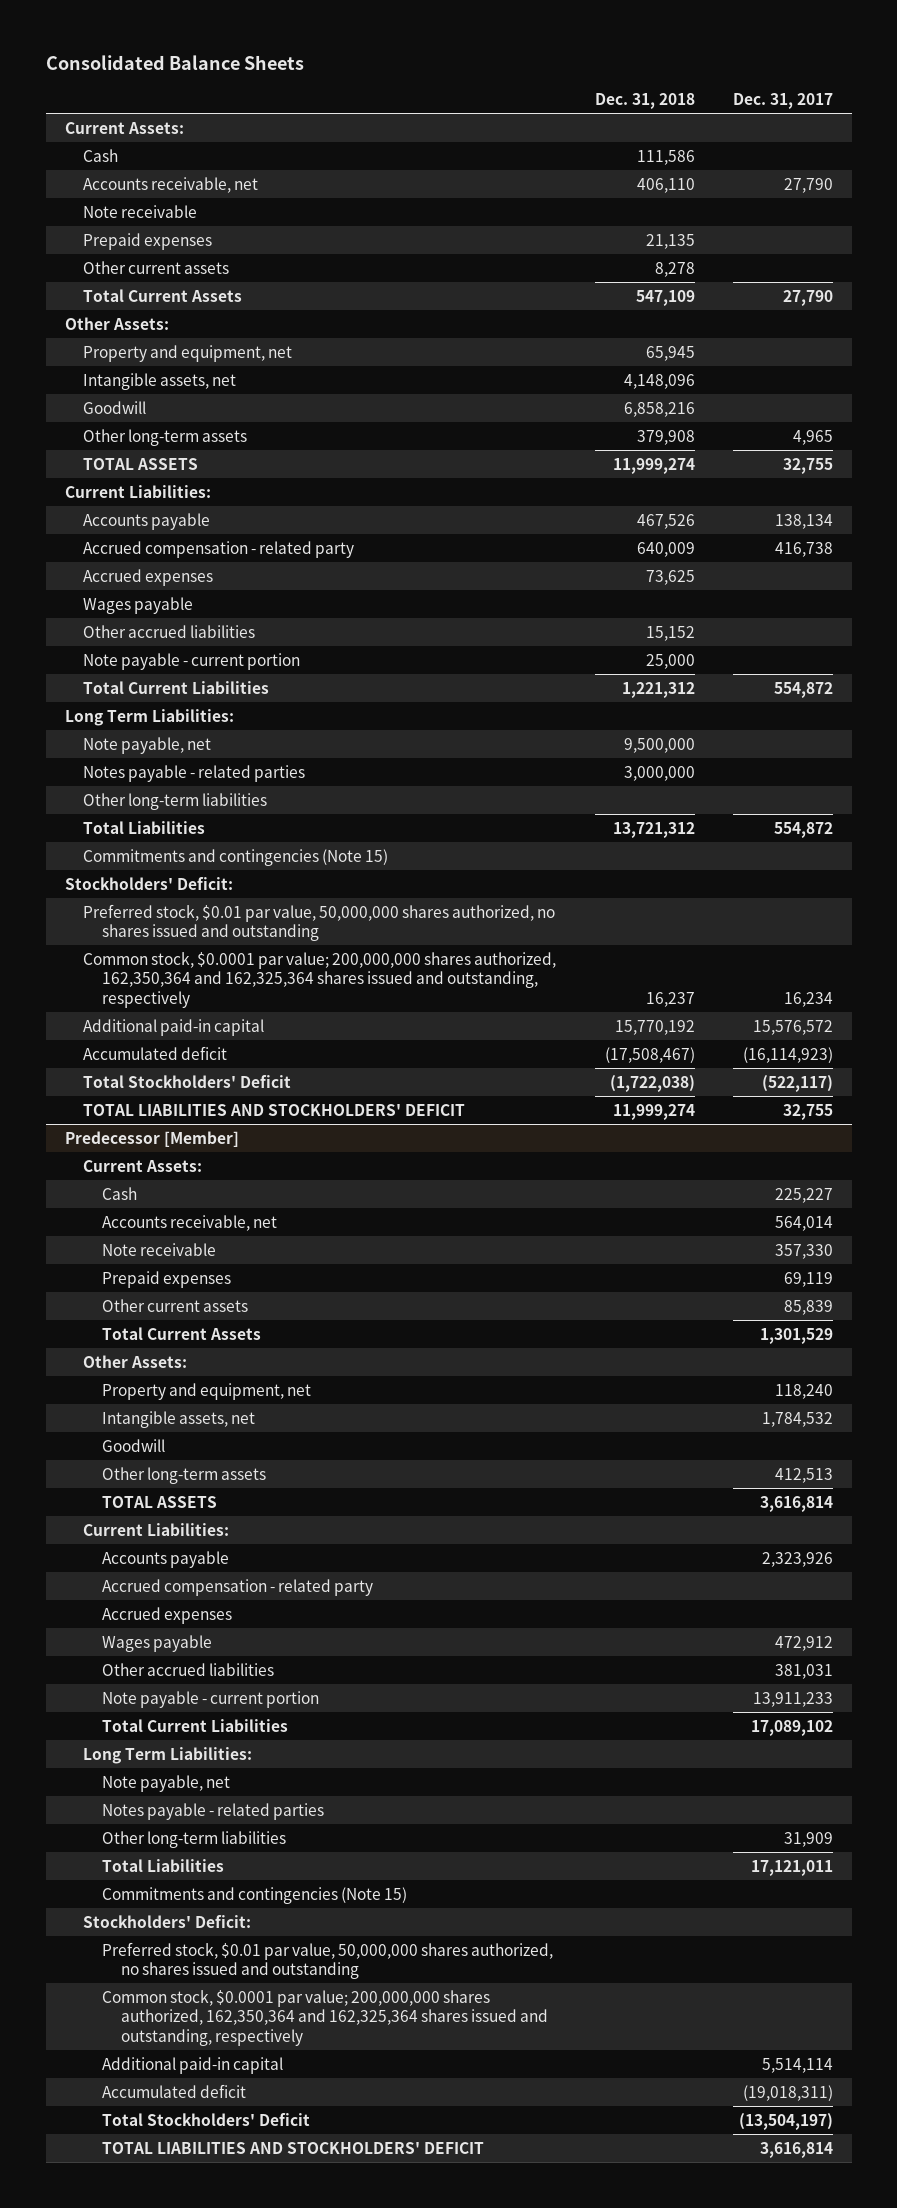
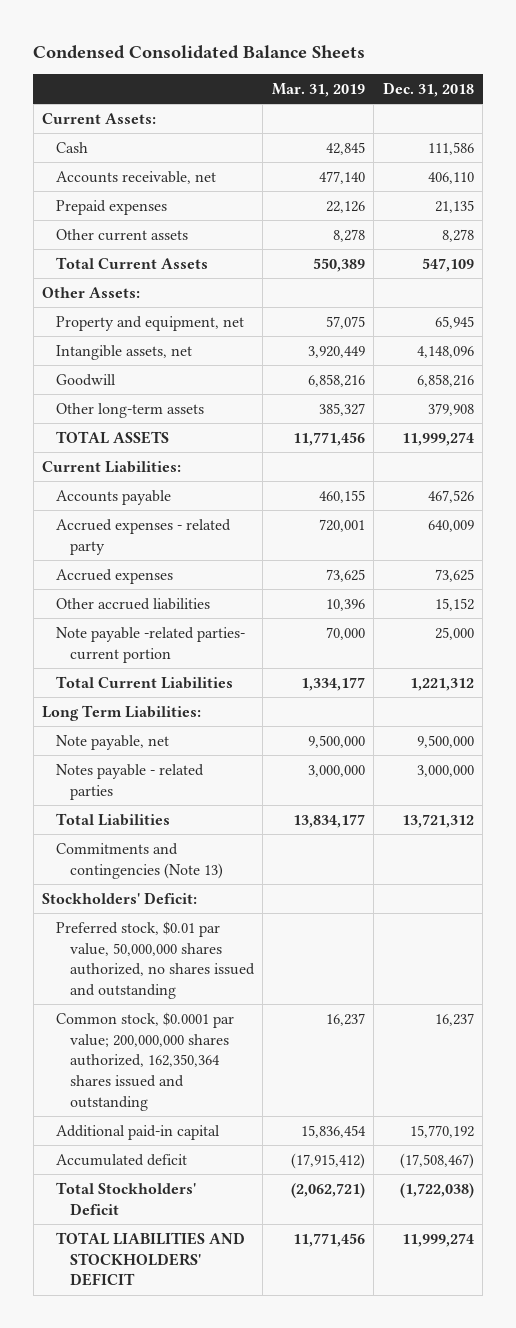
[45,54,304,70] Consolidated Balance Sheets -> [33,45,366,60] Condensed Consolidated Balance Sheets
[732,92,833,109] Dec. 31, 2017 -> none
none -> [271,82,365,97] Mar. 31, 2019
[83,204,198,218] Note receivable -> none
[83,540,355,558] Accrued compensation - related party -> [56,518,232,555] Accrued expenses - related party
[83,596,194,614] Wages payable -> none
[83,652,301,670] Note payable - current portion -> [56,626,246,663] Note payable -related parties- current portion
[83,792,268,810] Other long-term liabilities -> none
[83,848,389,866] Commitments and contingencies (Note 15) -> [56,842,223,879] Commitments and contingencies (Note 13)
[83,951,557,1008] Common stock, $0.0001 par value; 200,000,000 shares authorized, 162,350,364 and 162,325,364 shares issued and outstanding, respectively -> [56,1011,235,1111] Common stock, $0.0001 par value; 200,000,000 shares authorized, 162,350,364 shares issued and outstanding
[64,1130,239,1147] Predecessor [Member] -> none
[83,1159,203,1172] Current Assets: -> none
[102,1186,138,1200] Cash -> none
[102,1214,278,1231] Accounts receivable, net -> none
[102,1242,217,1256] Note receivable -> none
[102,1270,232,1288] Prepaid expenses -> none
[102,1298,249,1312] Other current assets -> none
[102,1326,262,1340] Total Current Assets -> none
[83,1354,188,1368] Other Assets: -> none
[102,1382,312,1400] Property and equipment, net -> none
[102,1410,256,1428] Intangible assets, net -> none
[102,1438,166,1452] Goodwill -> none
[102,1466,267,1484] Other long-term assets -> none
[102,1495,218,1508] TOTAL ASSETS -> none
[83,1522,230,1536] Current Liabilities: -> none
[102,1550,230,1568] Accounts payable -> none
[102,1578,374,1596] Accrued compensation - related party -> none
[102,1606,233,1624] Accrued expenses -> none
[102,1634,213,1652] Wages payable -> none
[102,1662,275,1676] Other accrued liabilities -> none
[102,1690,320,1708] Note payable - current portion -> none
[102,1718,289,1732] Total Current Liabilities -> none
[83,1746,253,1764] Long Term Liabilities: -> none
[102,1774,231,1792] Note payable, net -> none
[102,1802,325,1820] Notes payable - related parties -> none
[102,1830,287,1848] Other long-term liabilities -> none
[102,1858,225,1872] Total Liabilities -> none
[102,1886,408,1904] Commitments and contingencies (Note 15) -> none
[83,1914,252,1928] Stockholders' Deficit: -> none
[102,1941,554,1980] Preferred stock, $0.01 par value, 50,000,000 shares authorized, no shares issued and outstanding -> none
[102,1989,548,2046] Common stock, $0.0001 par value; 200,000,000 shares authorized, 162,350,364 and 162,325,364 shares issued and outstanding, respectively -> none
[102,2056,284,2074] Additional paid-in capital -> none
[102,2083,247,2098] Accumulated deficit -> none
[102,2112,311,2126] Total Stockholders' Deficit -> none
[102,2141,485,2154] TOTAL LIABILITIES AND STOCKHOLDERS' DEFICIT -> none

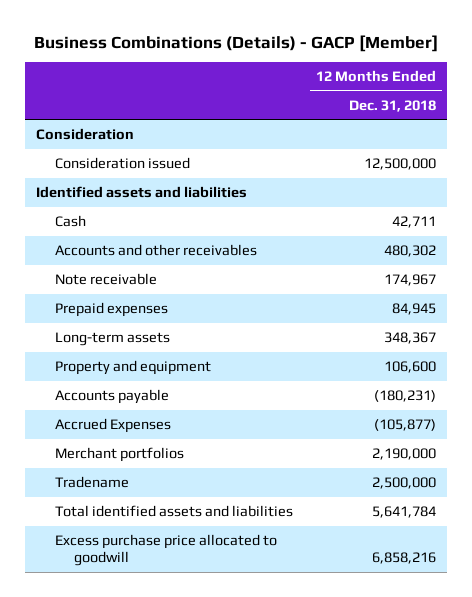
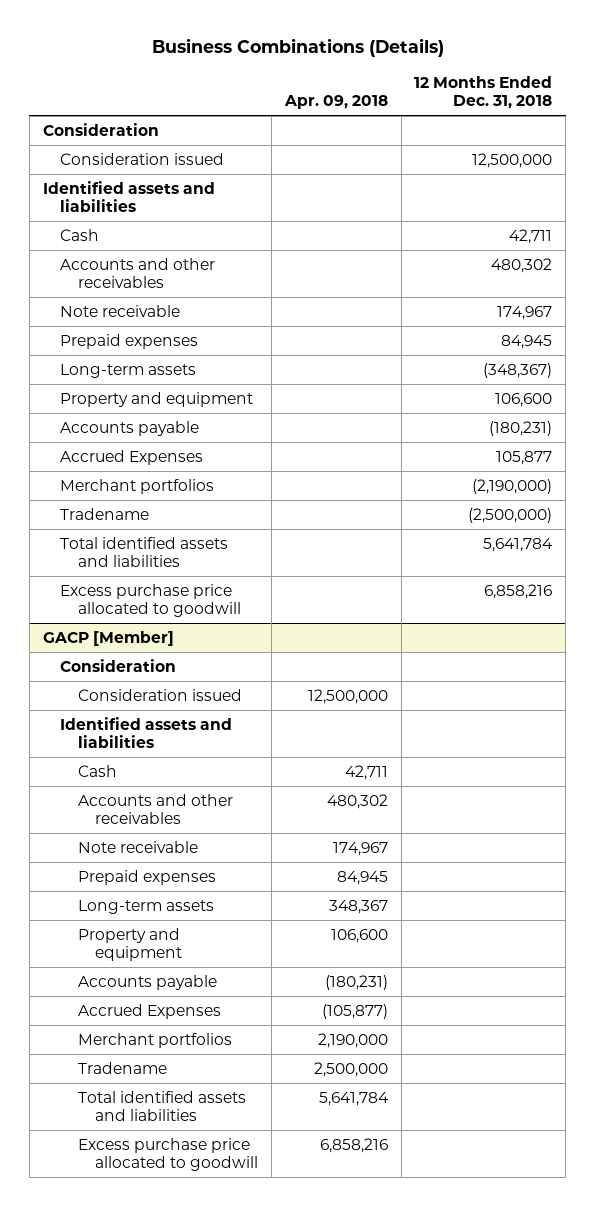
[34,34,439,52] Business Combinations (Details) - GACP [Member] -> [151,38,444,58] Business Combinations (Details)
none -> [283,95,388,110] Apr. 09, 2018
[383,332,436,345] 348,367 -> [483,362,553,378] (348,367)
[373,419,436,432] (105,877) -> [496,450,553,465] 105,877
[371,448,436,461] 2,190,000 -> [472,478,553,494] (2,190,000)
[371,477,436,490] 2,500,000 -> [468,507,553,523] (2,500,000)
none -> [42,630,174,646] GACP [Member]
none -> [60,658,177,672] Consideration
none -> [77,688,242,701] Consideration issued
none -> [60,716,233,748] Identified assets and liabilities
none -> [77,764,117,777] Cash
none -> [77,793,233,824] Accounts and other receivables
none -> [77,840,198,853] Note receivable
none -> [77,869,216,885] Prepaid expenses
none -> [77,899,214,914] Long-term assets
none -> [77,927,182,961] Property and equipment
none -> [77,974,217,990] Accounts payable
none -> [77,1003,221,1019] Accrued Expenses
none -> [77,1032,232,1048] Merchant portfolios
none -> [77,1061,167,1074] Tradename
none -> [77,1090,246,1121] Total identified assets and liabilities
none -> [77,1137,258,1171] Excess purchase price allocated to goodwill

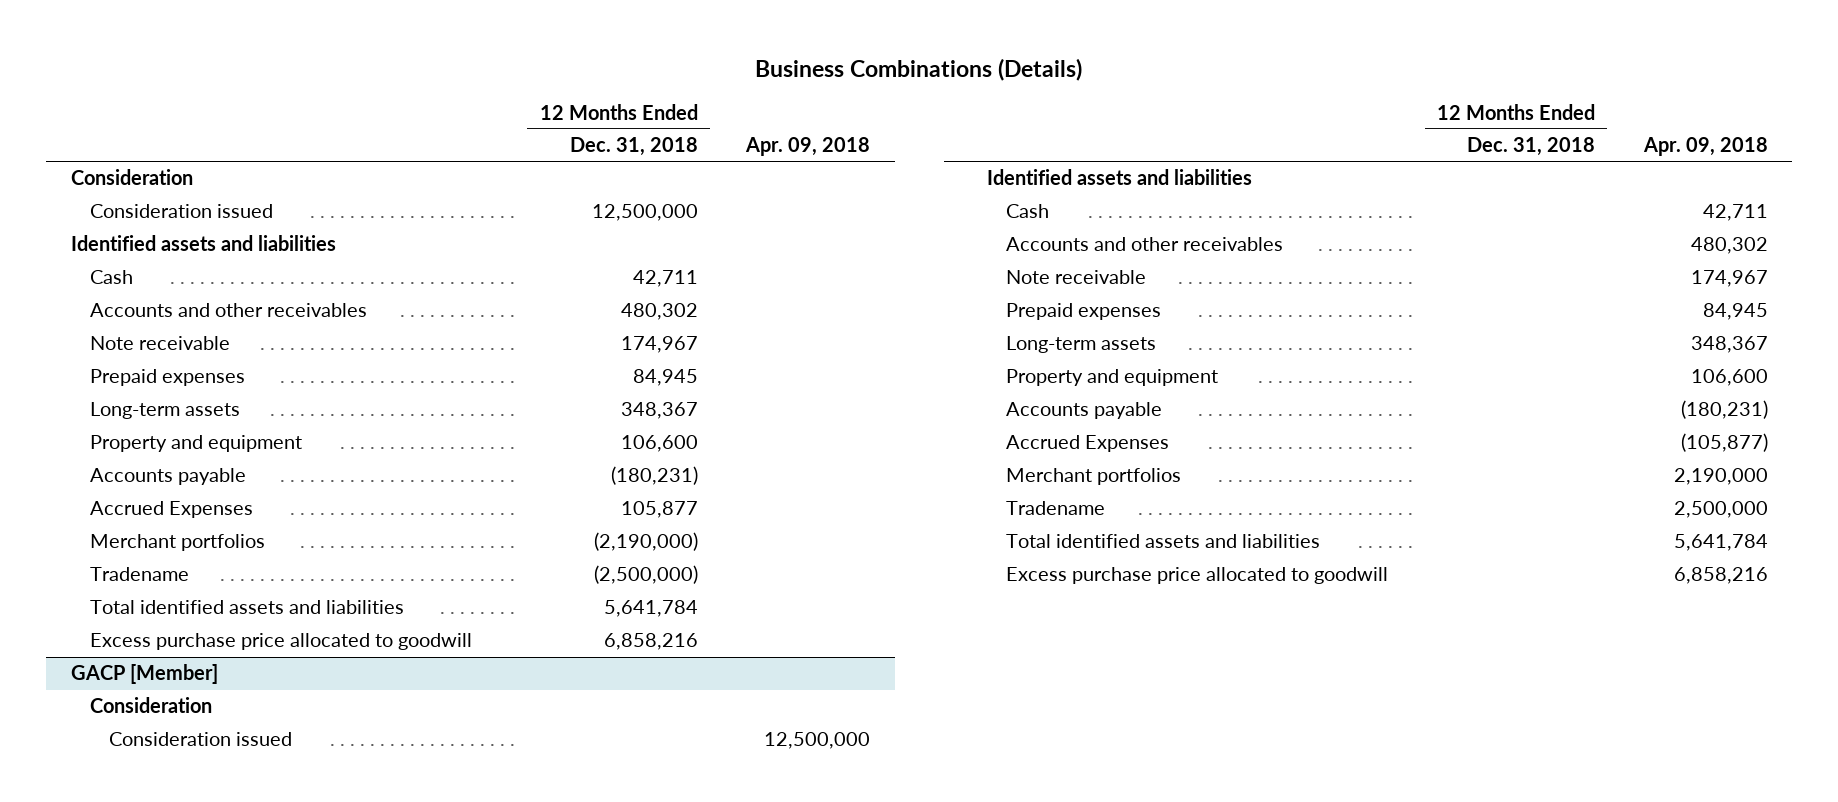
[483,362,553,378] (348,367) -> [620,402,698,420] 348,367

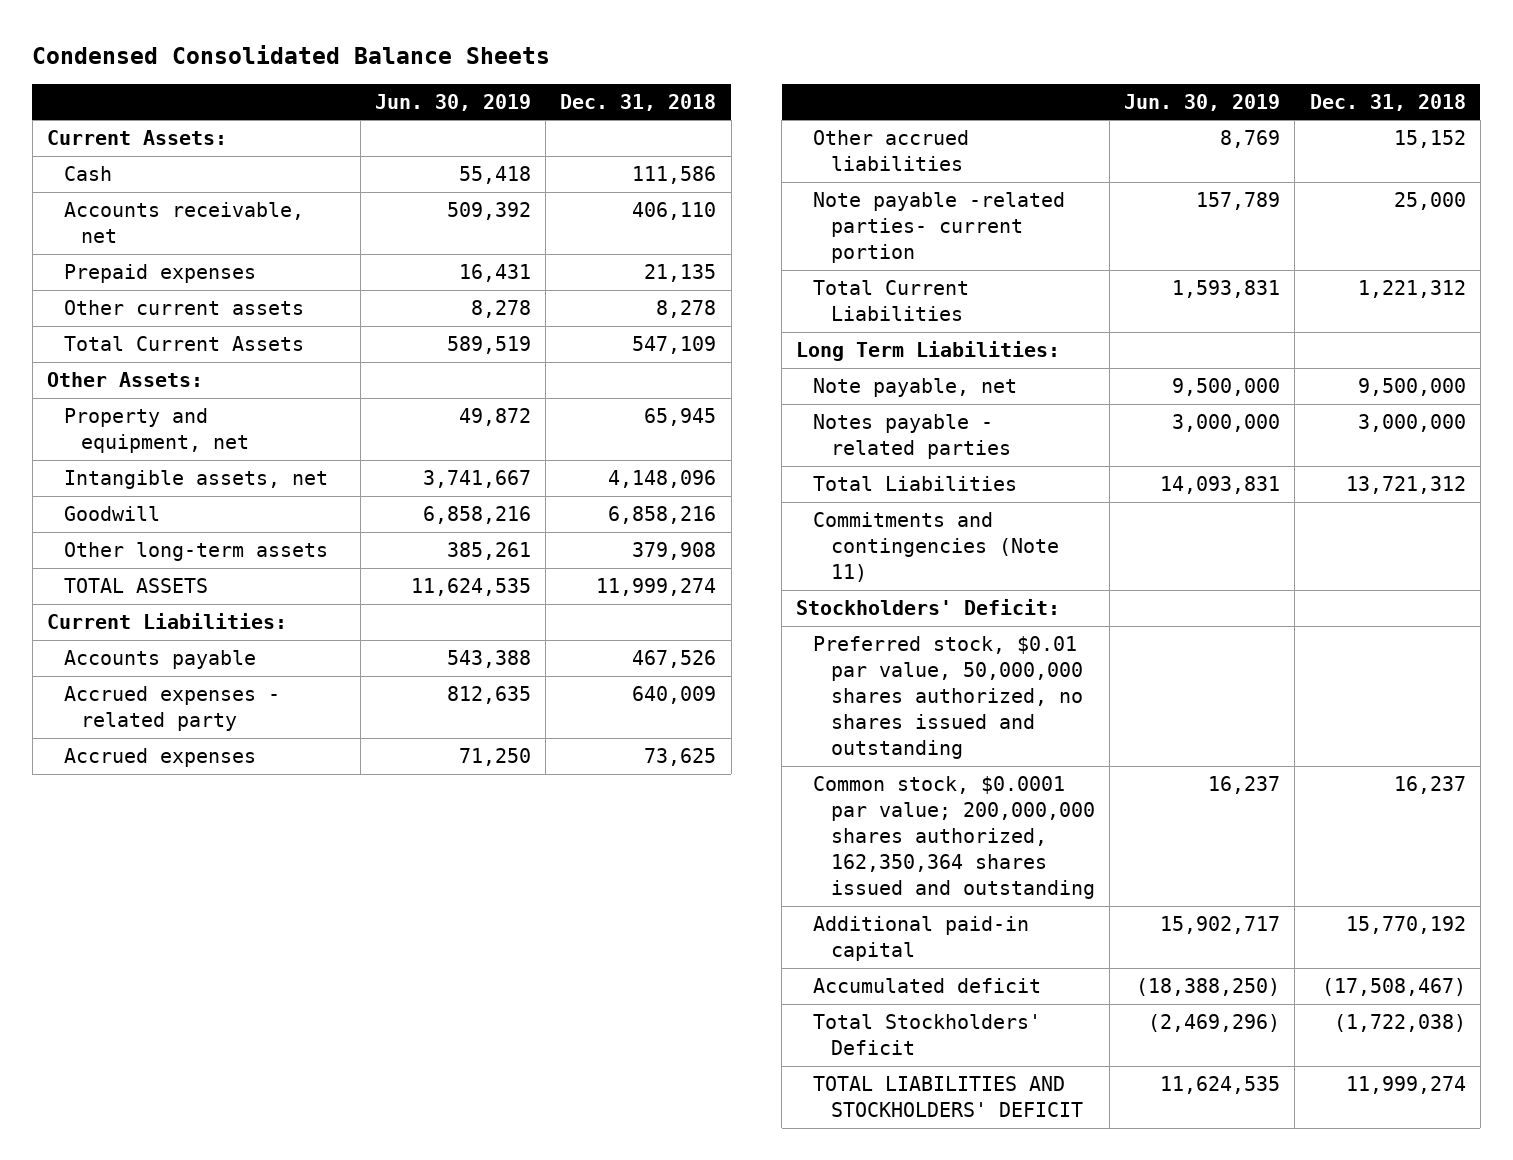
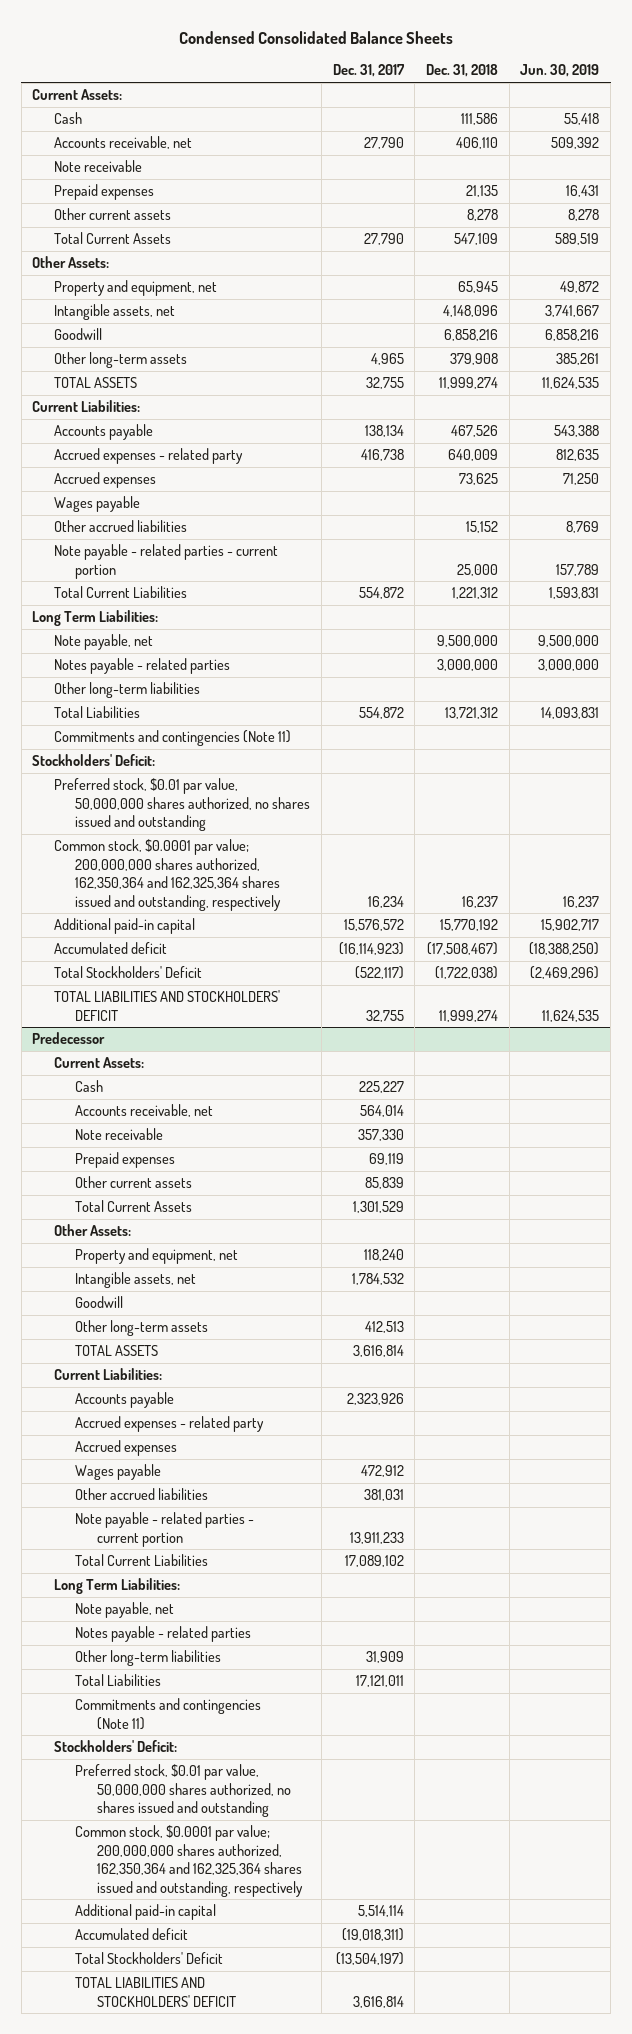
none -> [332,64,405,78] Dec. 31, 2017
none -> [53,160,142,173] Note receivable
none -> [53,496,140,513] Wages payable
[813,192,1066,264] Note payable -related parties- current portion -> [53,544,278,579] Note payable - related parties - current portion
none -> [53,682,200,699] Other long-term liabilities
[813,776,1095,900] Common stock, $0.0001 par value; 200,000,000 shares authorized, 162,350,364 shares issued and outstanding -> [53,839,282,911] Common stock, $0.0001 par value; 200,000,000 shares authorized, 162,350,364 and 162,325,364 shares issued and outstanding, respectively
none -> [32,1032,106,1045] Predecessor
none -> [53,1057,144,1069] Current Assets:
none -> [75,1080,104,1093] Cash
none -> [75,1104,214,1118] Accounts receivable, net
none -> [75,1128,164,1141] Note receivable
none -> [75,1152,176,1169] Prepaid expenses
none -> [75,1176,193,1189] Other current assets
none -> [75,1200,193,1213] Total Current Assets
none -> [53,1224,131,1237] Other Assets:
none -> [75,1248,239,1265] Property and equipment, net
none -> [75,1272,197,1289] Intangible assets, net
none -> [75,1296,124,1309] Goodwill
none -> [75,1320,209,1337] Other long-term assets
none -> [75,1345,159,1357] TOTAL ASSETS
none -> [53,1368,162,1381] Current Liabilities:
none -> [75,1392,175,1409] Accounts payable
none -> [75,1416,265,1433] Accrued expenses - related party
none -> [75,1440,178,1457] Accrued expenses
none -> [75,1464,162,1481] Wages payable
none -> [75,1488,209,1501] Other accrued liabilities
none -> [75,1512,255,1547] Note payable - related parties - current portion
none -> [75,1554,209,1567] Total Current Liabilities
none -> [53,1578,180,1595] Long Term Liabilities:
none -> [75,1602,175,1619] Note payable, net
none -> [75,1626,252,1643] Notes payable - related parties
none -> [75,1650,222,1667] Other long-term liabilities
none -> [75,1674,162,1687] Total Liabilities
none -> [75,1698,262,1730] Commitments and contingencies (Note 11)
none -> [53,1740,177,1753] Stockholders' Deficit:
none -> [75,1764,291,1818] Preferred stock, $0.01 par value, 50,000,000 shares authorized, no shares issued and outstanding
none -> [75,1825,303,1897] Common stock, $0.0001 par value; 200,000,000 shares authorized, 162,350,364 and 162,325,364 shares issued and outstanding, respectively
none -> [75,1904,217,1921] Additional paid-in capital
none -> [75,1928,189,1941] Accumulated deficit
none -> [75,1952,224,1965] Total Stockholders' Deficit
none -> [75,1977,236,2007] TOTAL LIABILITIES AND STOCKHOLDERS' DEFICIT

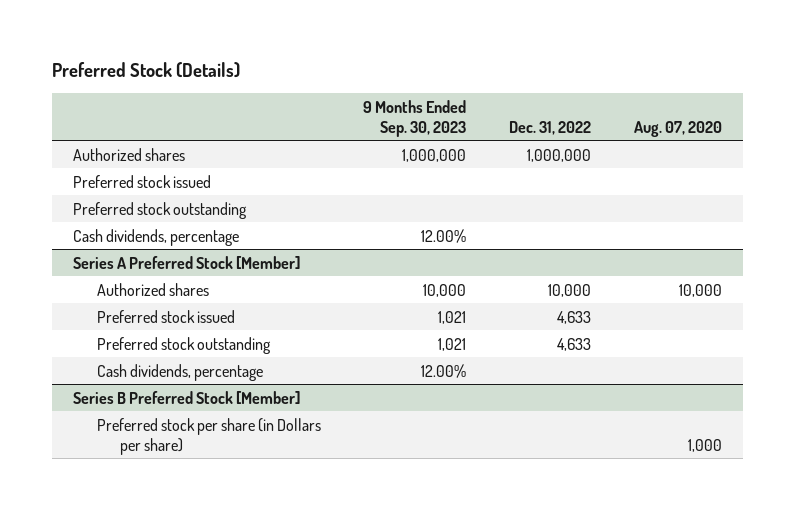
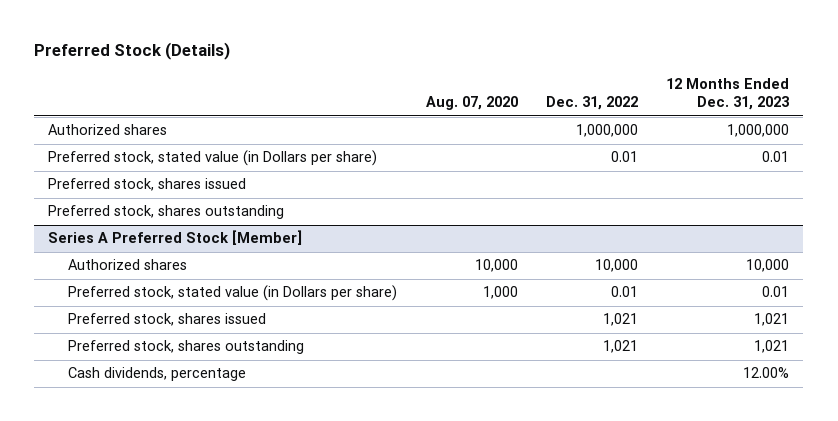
[363,99,467,137] 9 Months Ended Sep. 30, 2023 -> none
none -> [666,77,790,111] 12 Months Ended Dec. 31, 2023
[72,228,239,246] Cash dividends, percentage -> none
none -> [48,150,378,167] Preferred stock, stated value (in Dollars per share)
[72,174,211,188] Preferred stock issued -> [48,178,247,192] Preferred stock, shares issued
[72,201,247,219] Preferred stock outstanding -> [48,205,285,220] Preferred stock, shares outstanding
none -> [68,285,398,302] Preferred stock, stated value (in Dollars per share)
[96,309,235,323] Preferred stock issued -> [68,313,267,327] Preferred stock, shares issued
[556,310,591,324] 4,633 -> [602,313,638,327] 1,021
[96,336,271,354] Preferred stock outstanding -> [68,340,305,355] Preferred stock, shares outstanding
[556,337,591,351] 4,633 -> [602,340,638,354] 1,021
[72,390,300,404] Series B Preferred Stock [Member] -> none
[96,417,321,455] Preferred stock per share (in Dollars per share) -> none

